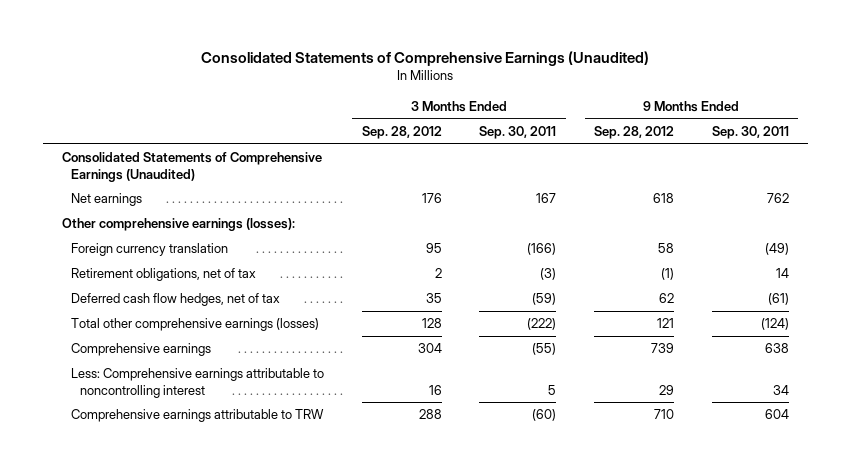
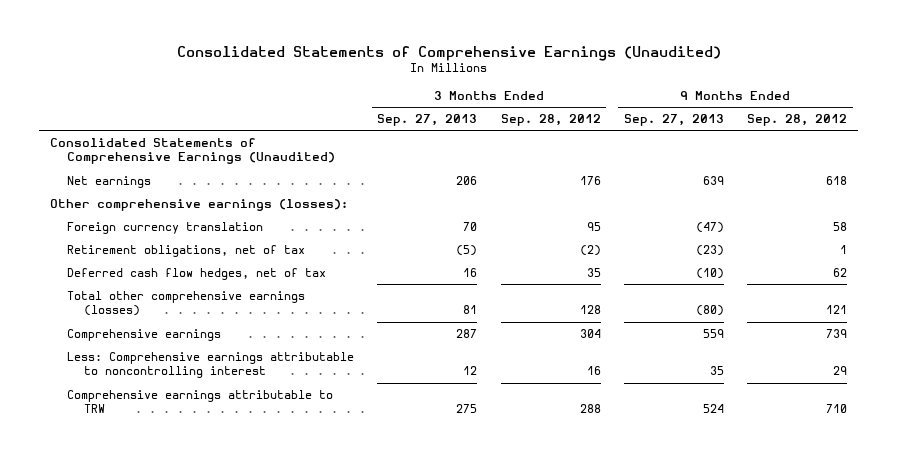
[479,125,557,139] Sep. 30, 2011 -> none
[711,125,789,139] Sep. 30, 2011 -> none
none -> [377,114,478,127] Sep. 27, 2013
none -> [623,114,724,127] Sep. 27, 2013
[434,268,442,279] 2 -> [579,244,601,256] (2)
[661,268,675,281] (1) -> [839,244,847,254] 1

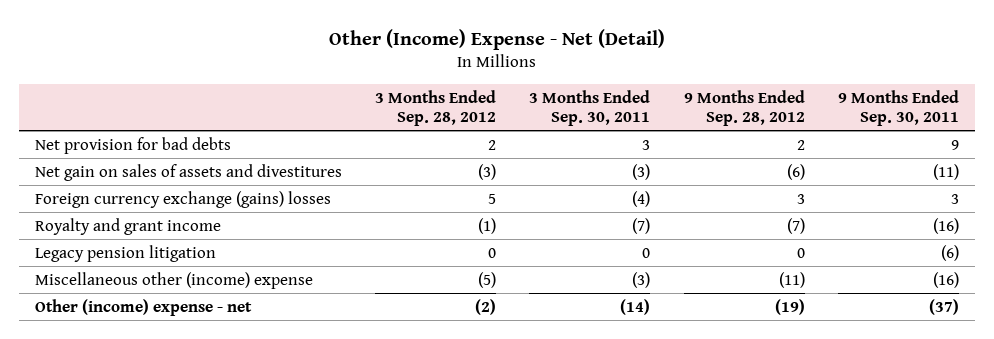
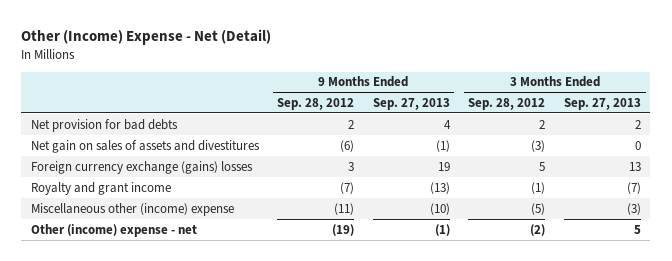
[529,89,651,127] 3 Months Ended Sep. 30, 2011 -> none
[837,89,959,127] 9 Months Ended Sep. 30, 2011 -> none
none -> [372,97,450,110] Sep. 27, 2013
none -> [563,97,641,110] Sep. 27, 2013
[35,244,217,262] Legacy pension litigation -> none

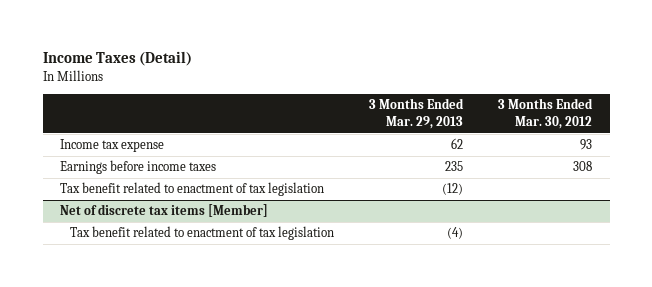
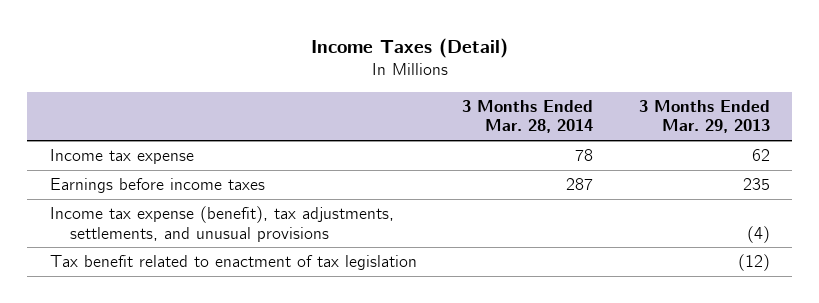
[498,98,594,130] 3 Months Ended Mar. 30, 2012 -> none
none -> [462,100,594,134] 3 Months Ended Mar. 28, 2014
none -> [49,206,394,242] Income tax expense (benefit), tax adjustments, settlements, and unusual provisions
[60,204,269,218] Net of discrete tax items [Member] -> none
[70,226,335,241] Tax benefit related to enactment of tax legislation -> none

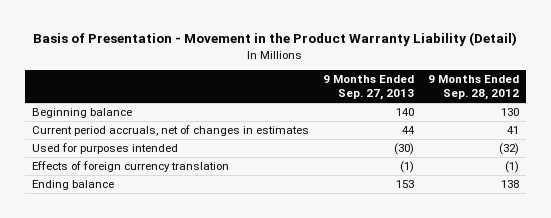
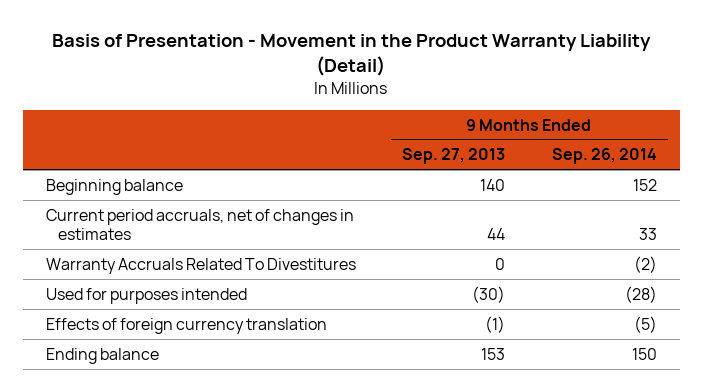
[428,75,520,101] 9 Months Ended Sep. 28, 2012 -> none
none -> [551,148,657,165] Sep. 26, 2014
none -> [45,257,356,274] Warranty Accruals Related To Divestitures

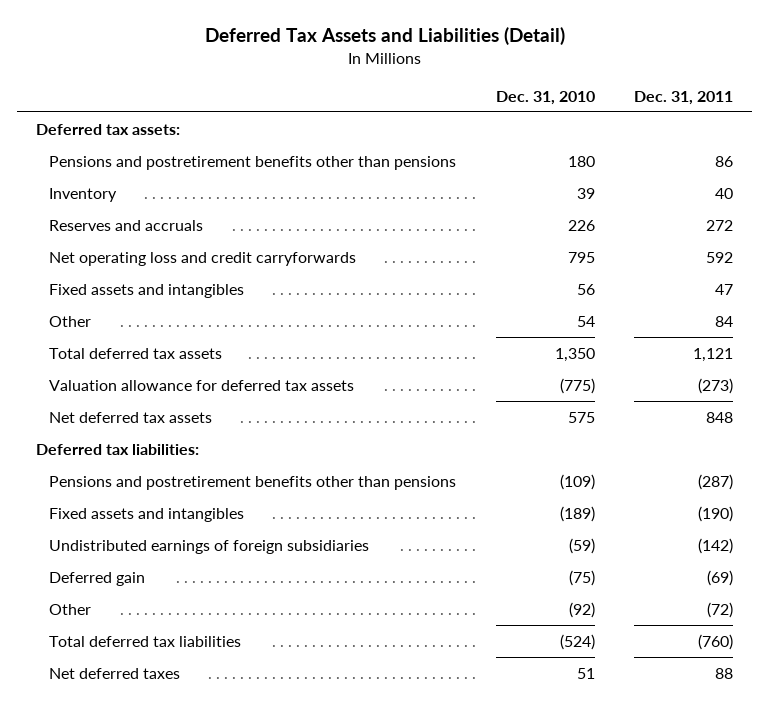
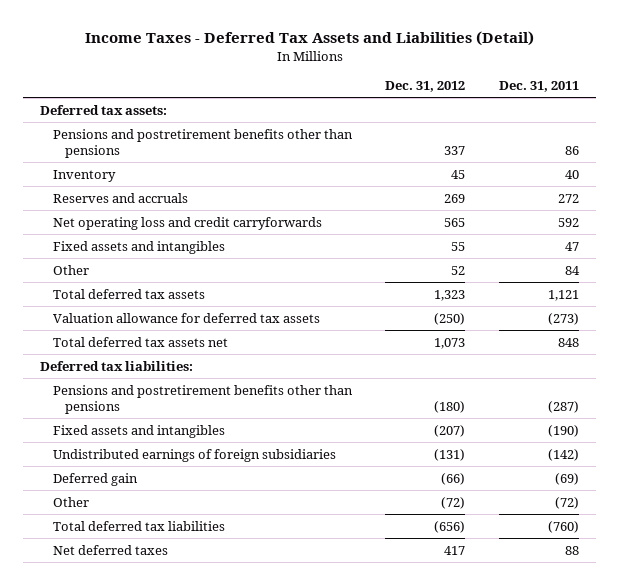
[204,26,565,45] Deferred Tax Assets and Liabilities (Detail) -> [84,31,534,47] Income Taxes - Deferred Tax Assets and Liabilities (Detail)
[495,90,595,105] Dec. 31, 2010 -> none
none -> [385,81,466,93] Dec. 31, 2012
[49,411,213,423] Net deferred tax assets -> [52,336,228,347] Total deferred tax assets net

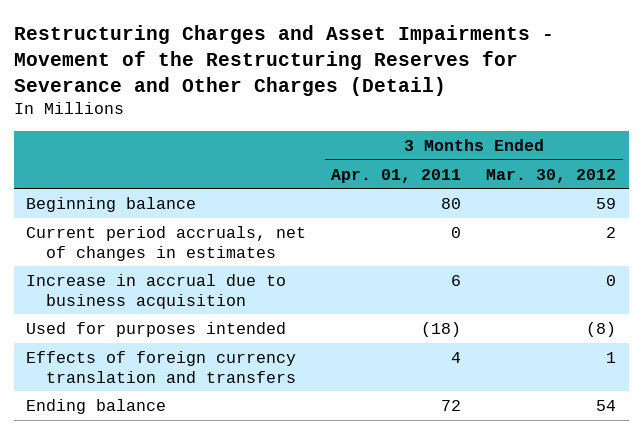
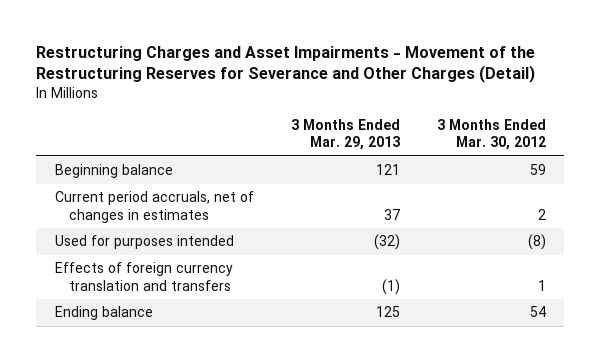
[331,168,462,183] Apr. 01, 2011 -> none
none -> [290,118,400,151] 3 Months Ended Mar. 29, 2013
[26,273,287,309] Increase in accrual due to business acquisition -> none

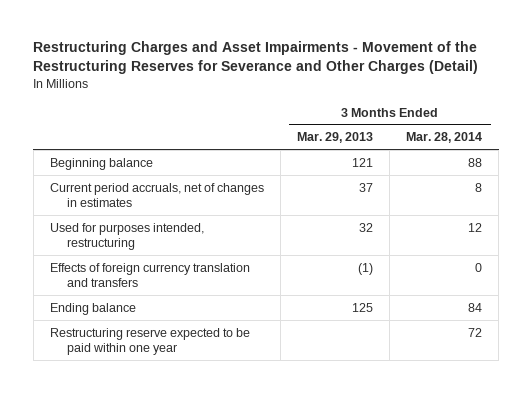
[436,118,546,151] 3 Months Ended Mar. 30, 2012 -> none
none -> [406,132,483,144] Mar. 28, 2014
[54,235,234,250] Used for purposes intended -> [49,222,204,251] Used for purposes intended, restructuring
[373,234,400,251] (32) -> [359,222,374,232] 32
none -> [49,327,250,356] Restructuring reserve expected to be paid within one year

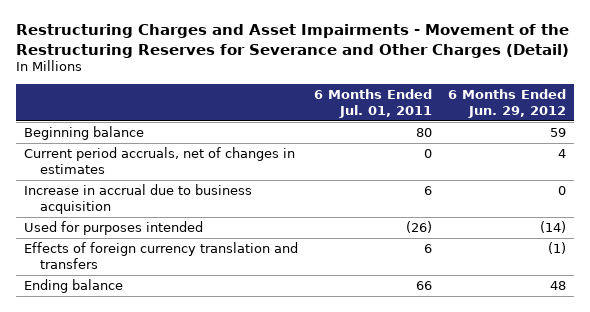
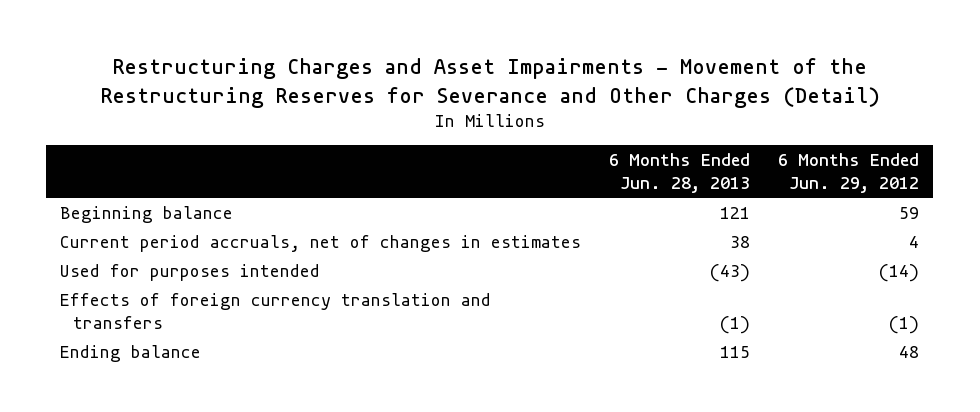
[313,89,432,118] 6 Months Ended Jul. 01, 2011 -> none
none -> [609,152,751,194] 6 Months Ended Jun. 28, 2013
[23,184,252,214] Increase in accrual due to business acquisition -> none

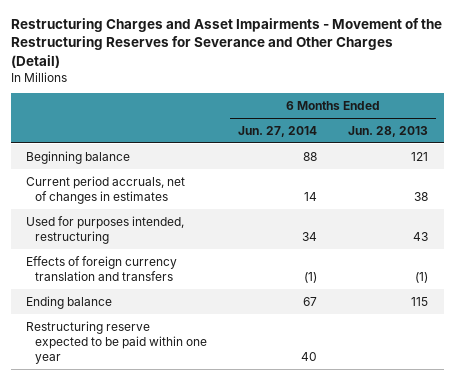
[778,152,920,194] 6 Months Ended Jun. 29, 2012 -> none
none -> [238,125,318,137] Jun. 27, 2014
[60,263,321,281] Used for purposes intended -> [26,215,185,244] Used for purposes intended, restructuring
[710,263,751,282] (43) -> [413,231,429,241] 43
none -> [26,320,207,365] Restructuring reserve expected to be paid within one year

